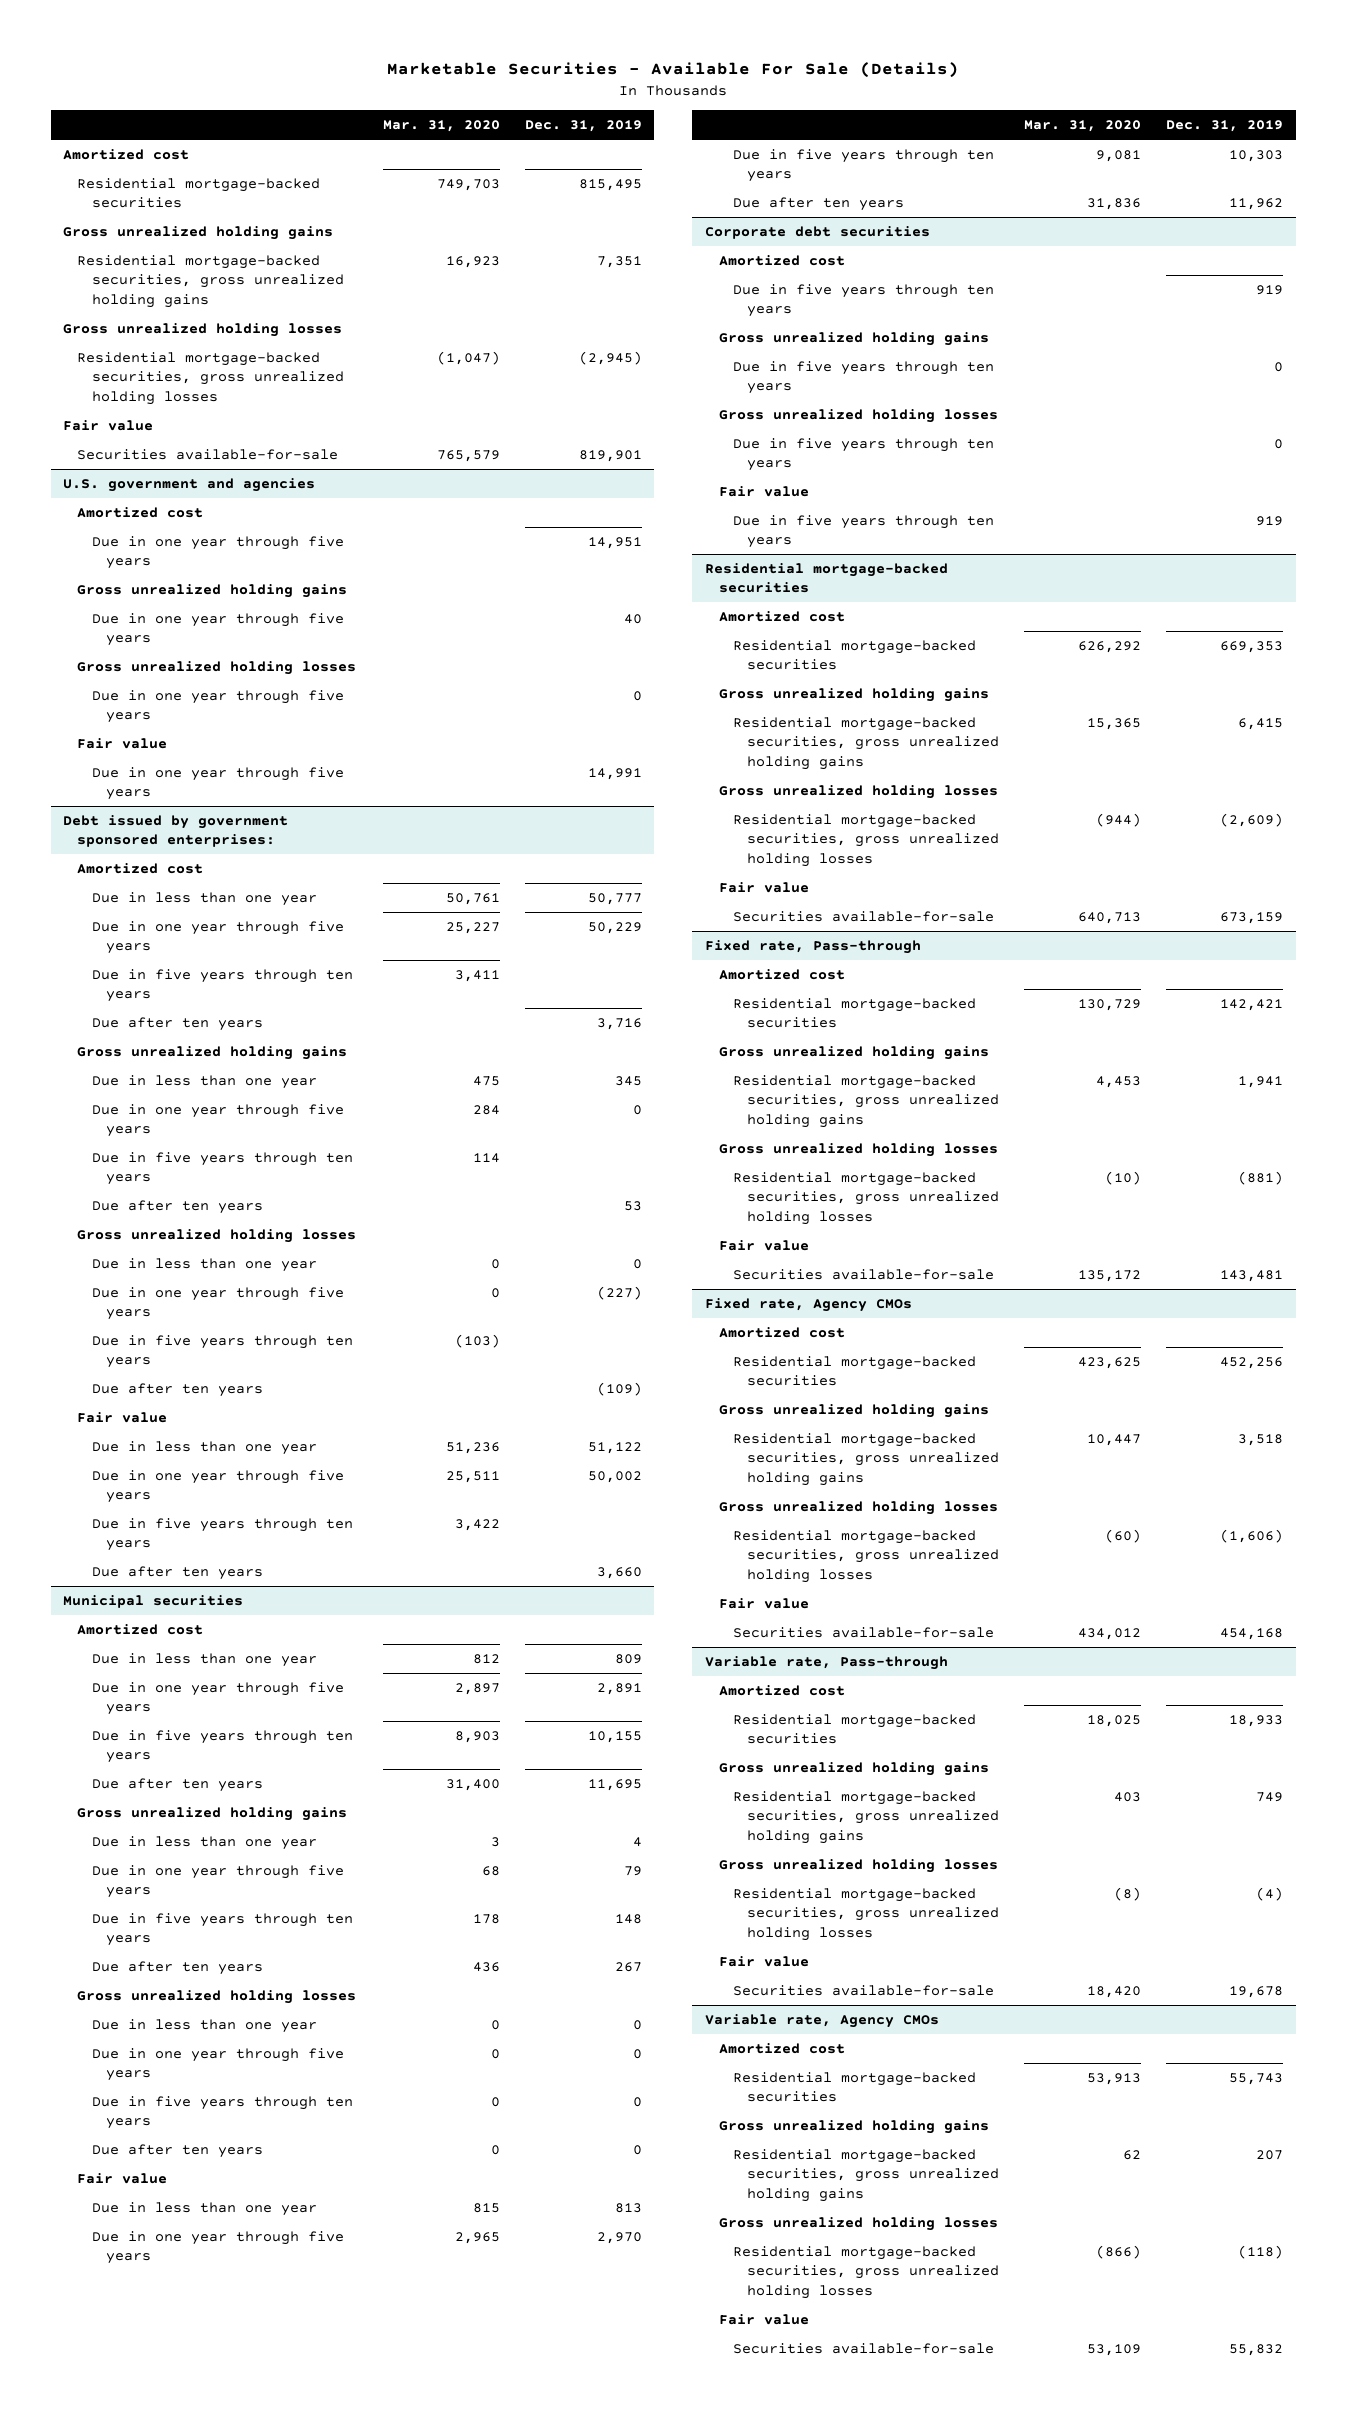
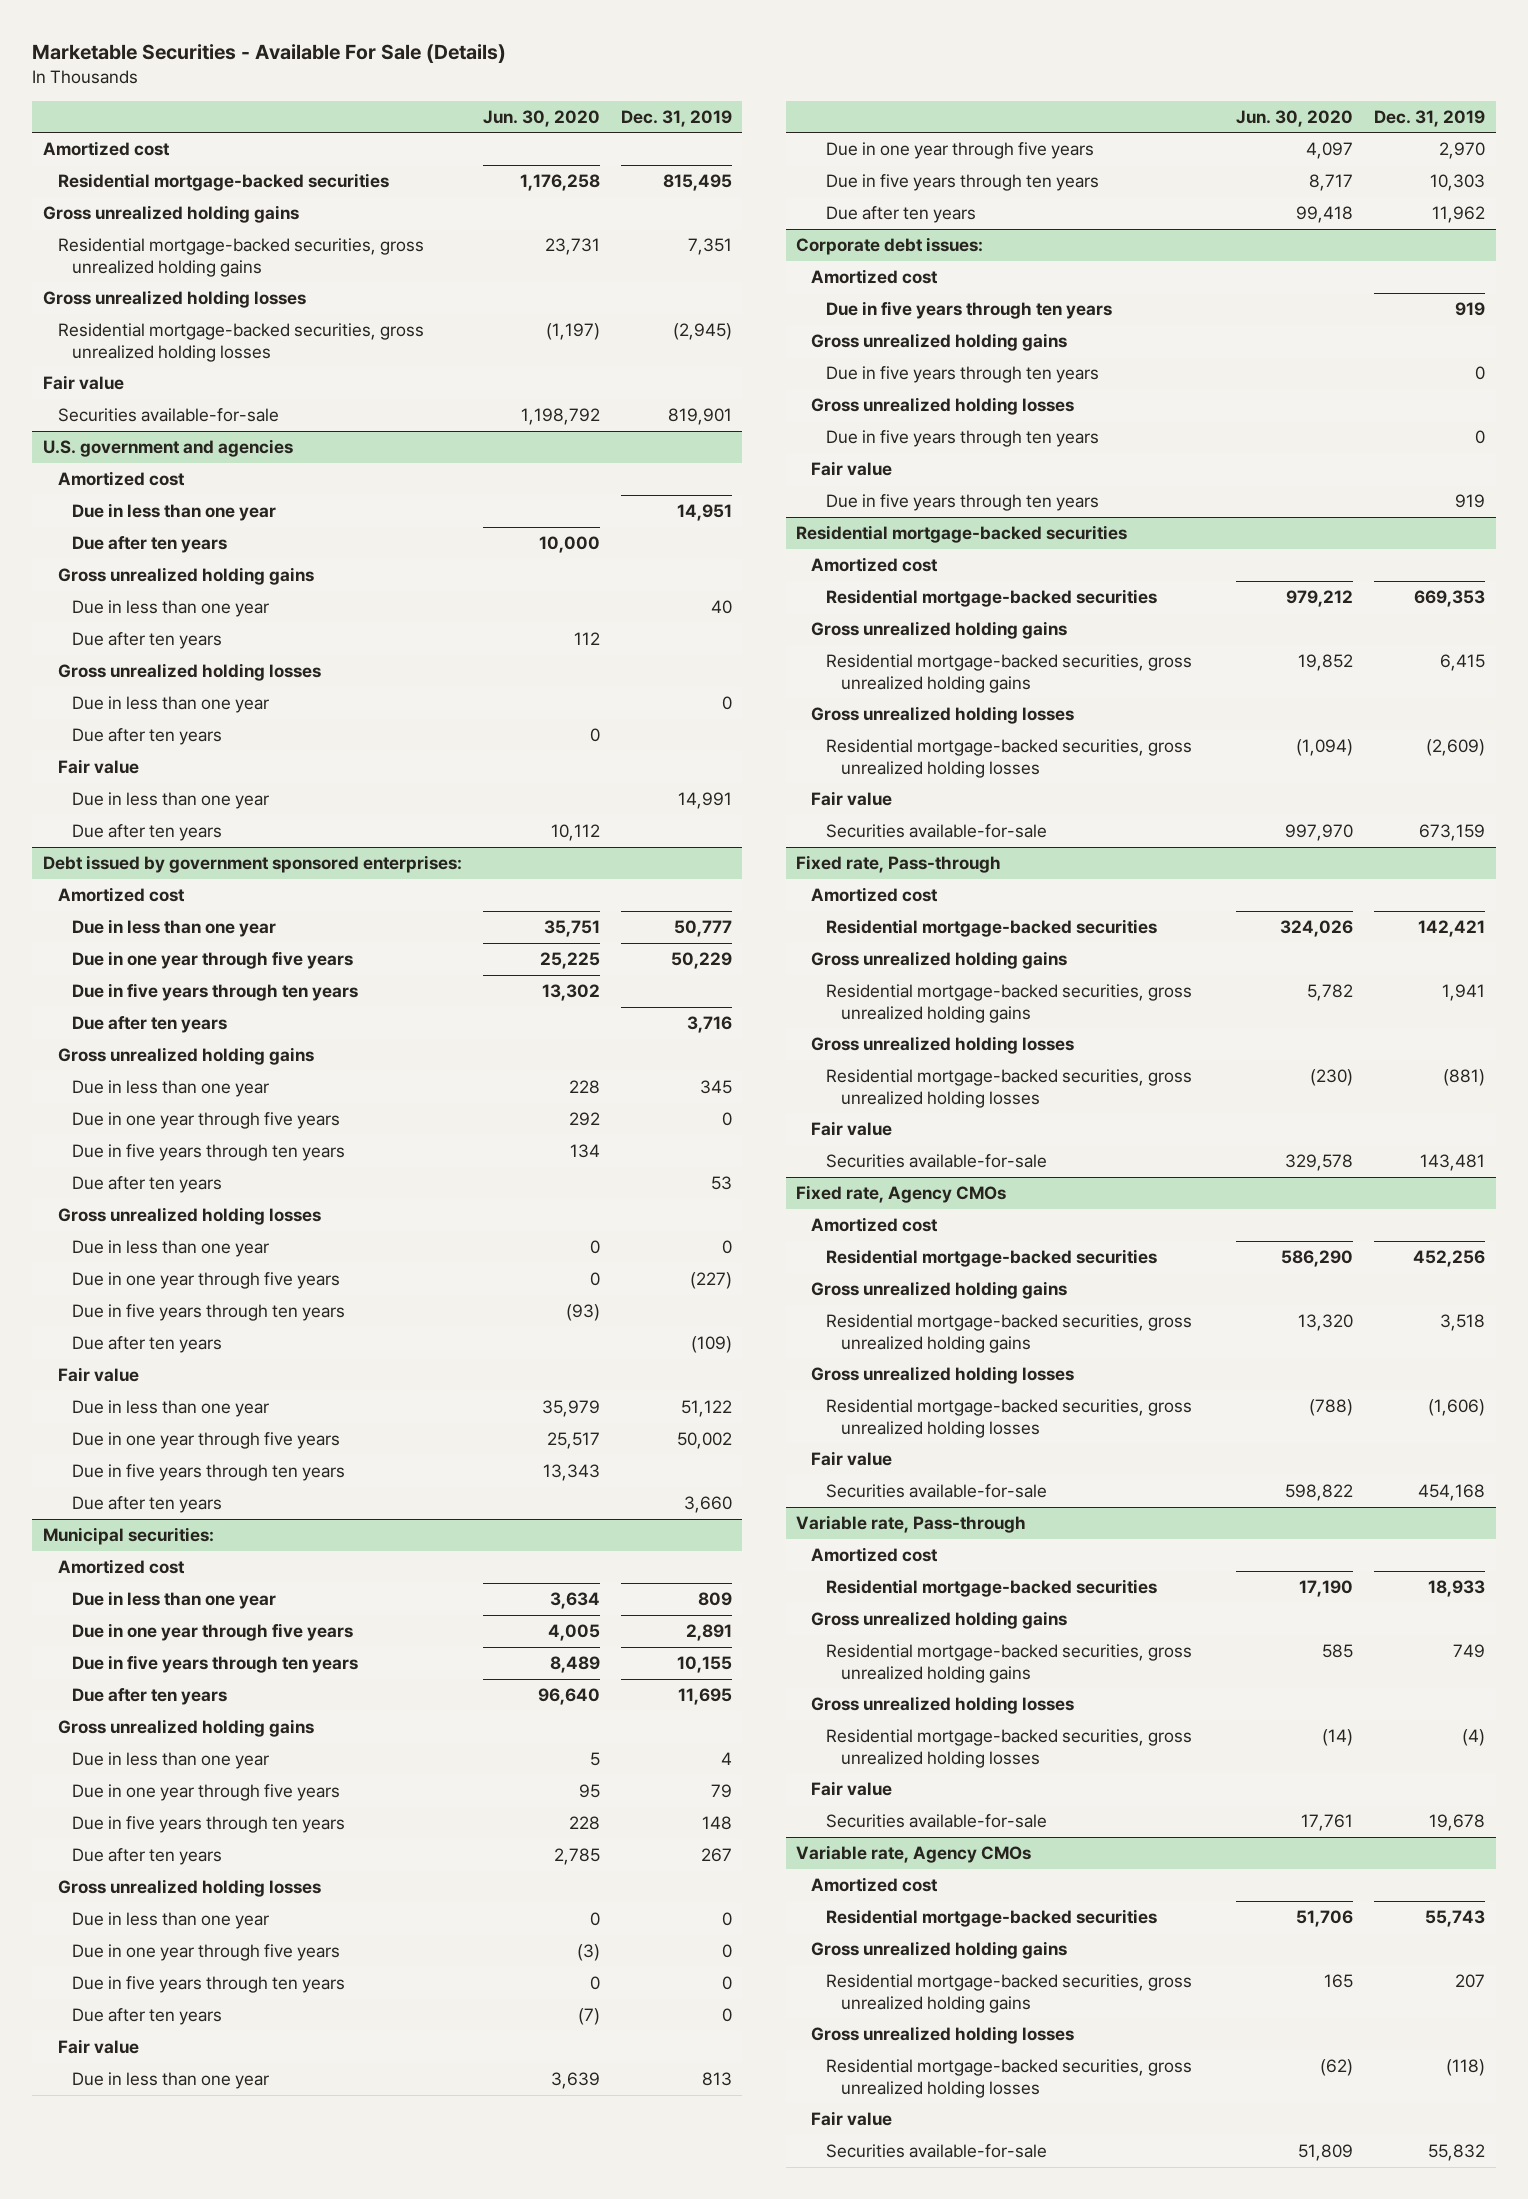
[382,120,500,133] Mar. 31, 2020 -> none
none -> [482,109,600,127] Jun. 30, 2020
[91,536,344,570] Due in one year through five years -> [72,503,277,522] Due in less than one year
none -> [72,536,228,554] Due after ten years
[91,613,344,647] Due in one year through five years -> [72,600,270,618] Due in less than one year
none -> [72,632,223,650] Due after ten years
[91,690,344,724] Due in one year through five years -> [72,696,270,714] Due in less than one year
none -> [72,728,223,746] Due after ten years
[91,767,344,801] Due in one year through five years -> [72,792,270,810] Due in less than one year
none -> [72,824,223,842] Due after ten years
[63,1595,244,1609] Municipal securities -> [42,1527,214,1546] Municipal securities:
[704,226,930,240] Corporate debt securities -> [796,237,984,256] Corporate debt issues:

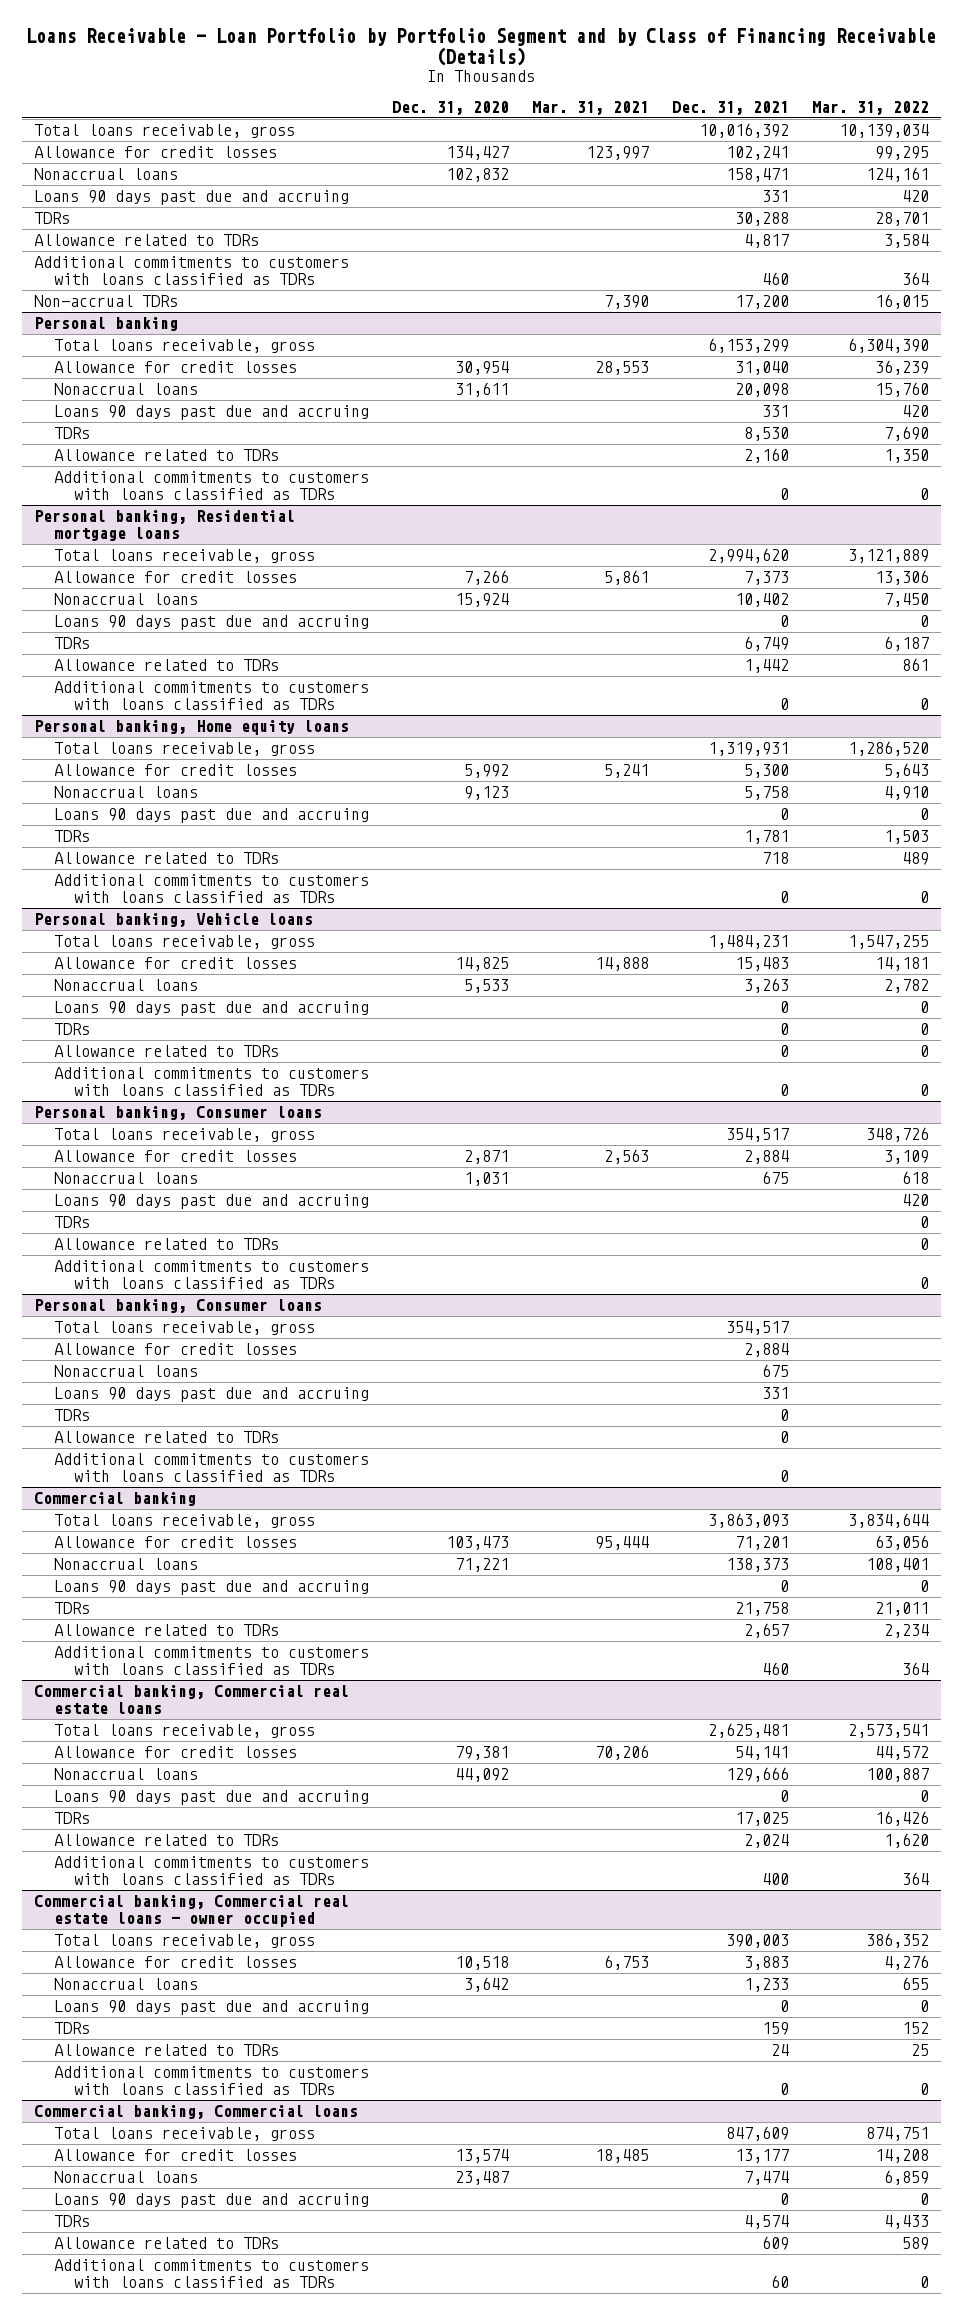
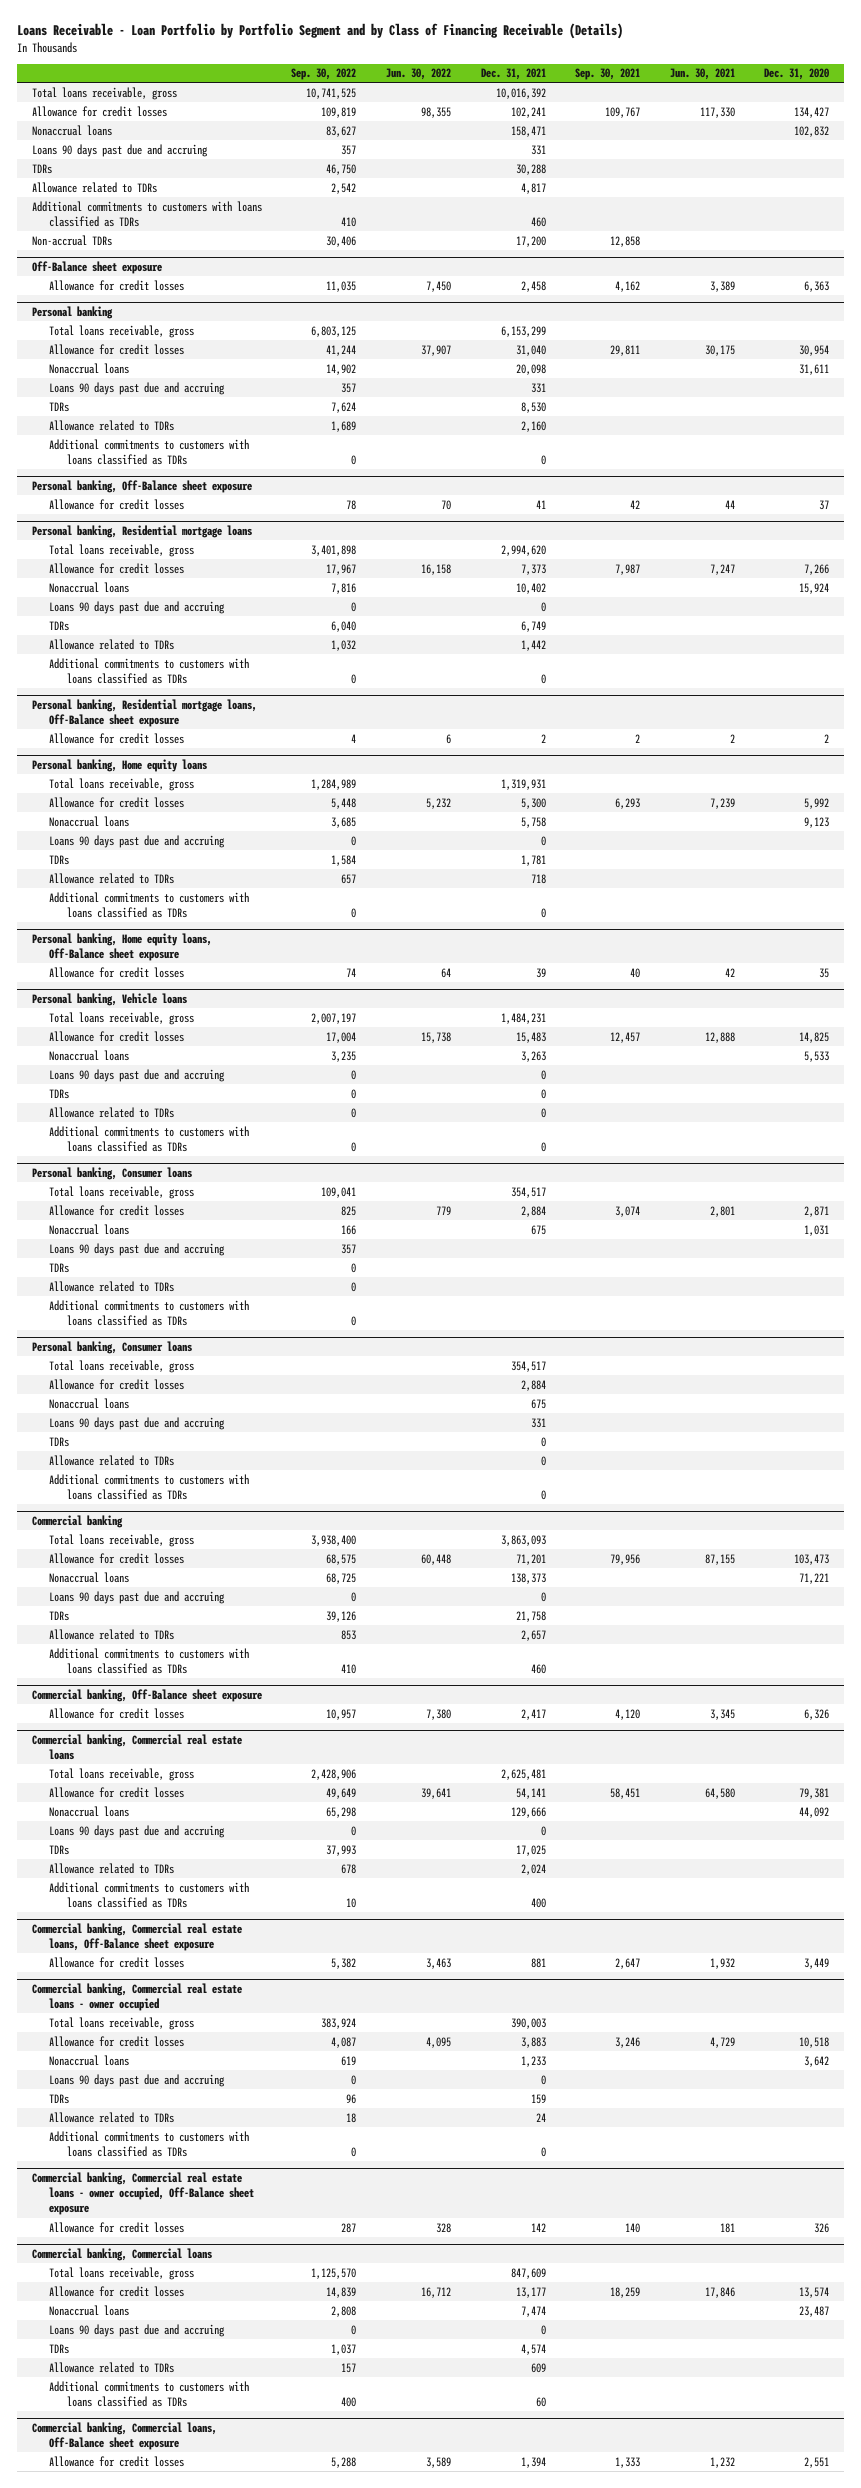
[531,100,649,115] Mar. 31, 2021 -> none
[812,100,930,115] Mar. 31, 2022 -> none
none -> [291,68,357,81] Sep. 30, 2022
none -> [385,68,451,81] Jun. 30, 2022
none -> [575,68,641,81] Sep. 30, 2021
none -> [669,68,735,81] Jun. 30, 2021
none -> [31,261,162,275] Off-Balance sheet exposure
none -> [49,279,185,291] Allowance for credit losses
none -> [31,480,252,494] Personal banking, Off-Balance sheet exposure
none -> [49,498,185,510] Allowance for credit losses
none -> [31,699,257,728] Personal banking, Residential mortgage loans, Off-Balance sheet exposure
none -> [49,732,185,744] Allowance for credit losses
none -> [31,933,212,962] Personal banking, Home equity loans, Off-Balance sheet exposure
none -> [49,966,185,978] Allowance for credit losses
none -> [31,1689,262,1703] Commercial banking, Off-Balance sheet exposure
none -> [49,1707,185,1719] Allowance for credit losses
none -> [31,1923,242,1952] Commercial banking, Commercial real estate loans, Off-Balance sheet exposure
none -> [49,1956,185,1968] Allowance for credit losses
none -> [31,2172,255,2216] Commercial banking, Commercial real estate loans - owner occupied, Off-Balance sheet exposure
none -> [49,2221,185,2233] Allowance for credit losses
none -> [31,2422,217,2451] Commercial banking, Commercial loans, Off-Balance sheet exposure
none -> [49,2455,185,2467] Allowance for credit losses

